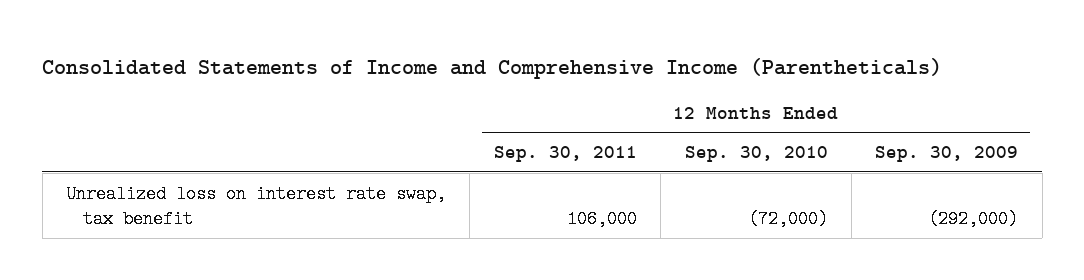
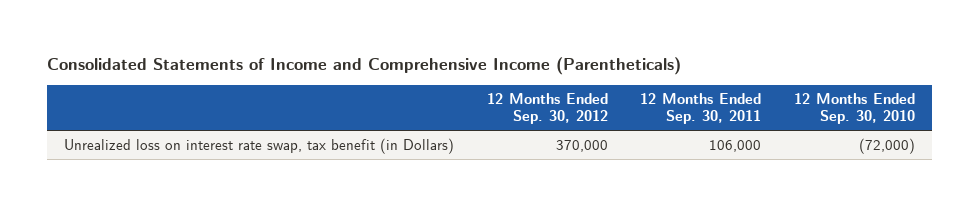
[875,146,1019,163] Sep. 30, 2009 -> none
none -> [486,93,608,125] 12 Months Ended Sep. 30, 2012
[66,184,447,229] Unrealized loss on interest rate swap, tax benefit -> [63,138,454,155] Unrealized loss on interest rate swap, tax benefit (in Dollars)

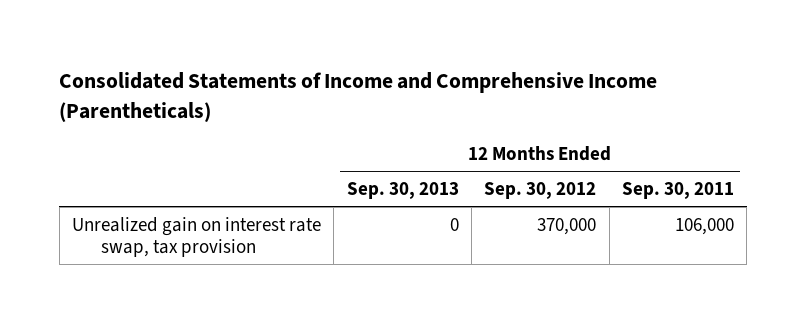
[794,93,916,125] 12 Months Ended Sep. 30, 2010 -> none
none -> [346,181,459,199] Sep. 30, 2013
[63,138,454,155] Unrealized loss on interest rate swap, tax benefit (in Dollars) -> [71,216,321,258] Unrealized gain on interest rate swap, tax provision

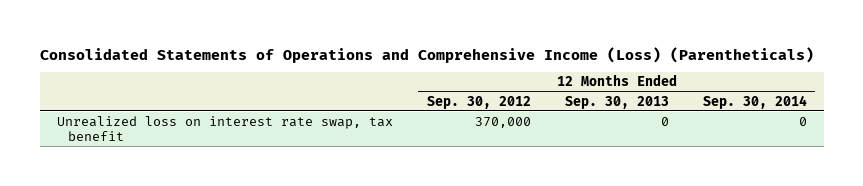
[59,72,658,122] Consolidated Statements of Income and Comprehensive Income (Parentheticals) -> [39,46,814,63] Consolidated Statements of Operations and Comprehensive Income (Loss) (Parentheticals)
[622,181,735,199] Sep. 30, 2011 -> none
none -> [702,94,807,109] Sep. 30, 2014
[71,216,321,258] Unrealized gain on interest rate swap, tax provision -> [56,116,393,142] Unrealized loss on interest rate swap, tax benefit

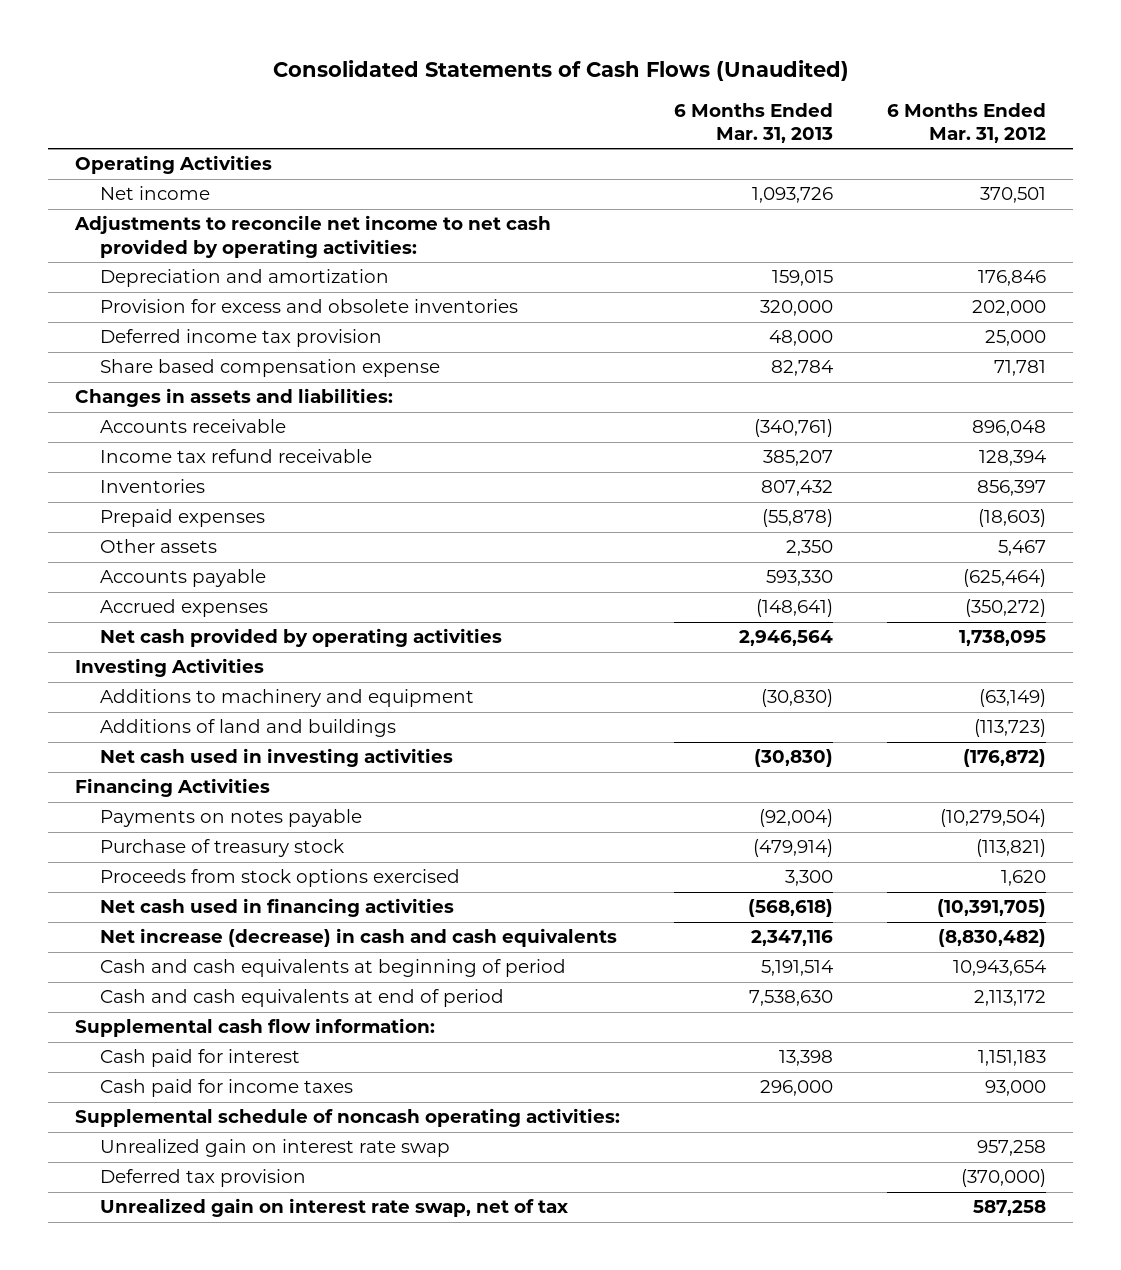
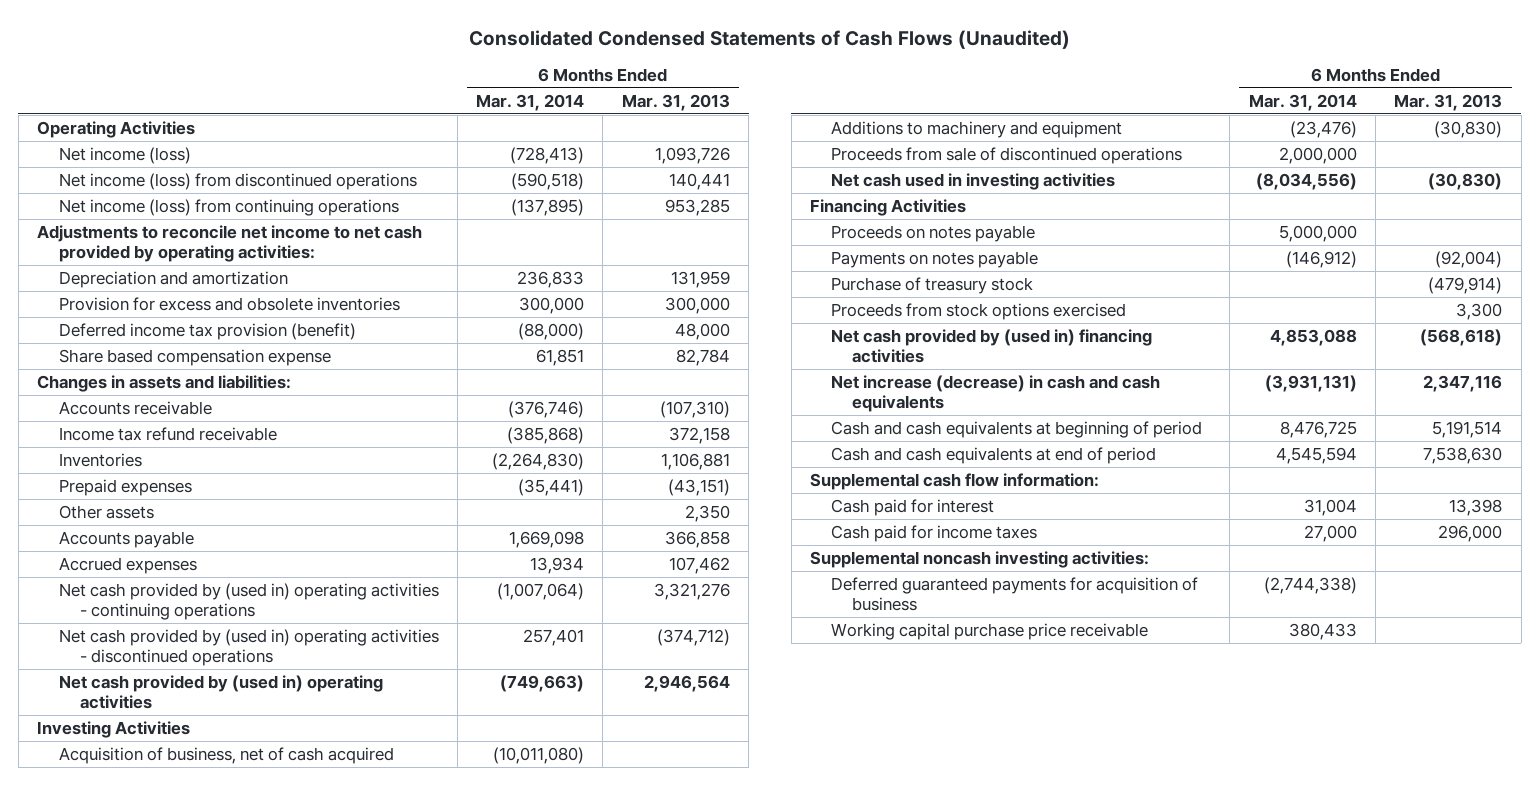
[272,59,849,81] Consolidated Statements of Cash Flows (Unaudited) -> [468,29,1070,49] Consolidated Condensed Statements of Cash Flows (Unaudited)
[886,102,1046,143] 6 Months Ended Mar. 31, 2012 -> none
none -> [476,93,585,111] Mar. 31, 2014
[100,186,211,201] Net income -> [58,147,191,165] Net income (loss)
none -> [58,173,417,191] Net income (loss) from discontinued operations
none -> [58,199,399,217] Net income (loss) from continuing operations
[772,270,834,287] 159,015 -> [670,271,730,289] 131,959
[760,300,834,317] 320,000 -> [664,297,730,315] 300,000
[100,329,383,348] Deferred income tax provision -> [58,323,356,341] Deferred income tax provision (benefit)
[754,419,834,438] (340,761) -> [659,401,730,419] (107,310)
[763,450,834,467] 385,207 -> [668,427,730,445] 372,158
[761,480,834,497] 807,432 -> [660,453,730,471] 1,106,881
[762,509,834,528] (55,878) -> [667,479,730,497] (43,151)
[766,570,834,587] 593,330 -> [664,531,730,549] 366,858
[756,599,834,618] (148,641) -> [668,557,730,575] 107,462
none -> [58,583,439,621] Net cash provided by (used in) operating activities - continuing operations
none -> [58,629,439,667] Net cash provided by (used in) operating activities - discontinued operations
[100,628,503,648] Net cash provided by operating activities -> [58,675,383,710] Net cash provided by (used in) operating activities
none -> [58,747,394,765] Acquisition of business, net of cash acquired
[100,719,397,738] Additions of land and buildings -> none
none -> [831,147,1183,165] Proceeds from sale of discontinued operations
none -> [831,225,1036,243] Proceeds on notes payable
[100,898,455,918] Net cash used in financing activities -> [831,329,1153,364] Net cash provided by (used in) financing activities
[75,1108,621,1128] Supplemental schedule of noncash operating activities: -> none
[100,1139,451,1158] Unrealized gain on interest rate swap -> none
[100,1169,307,1188] Deferred tax provision -> none
[100,1198,569,1218] Unrealized gain on interest rate swap, net of tax -> none
none -> [809,551,1149,569] Supplemental noncash investing activities:
none -> [831,577,1199,612] Deferred guaranteed payments for acquisition of business
none -> [831,623,1149,641] Working capital purchase price receivable

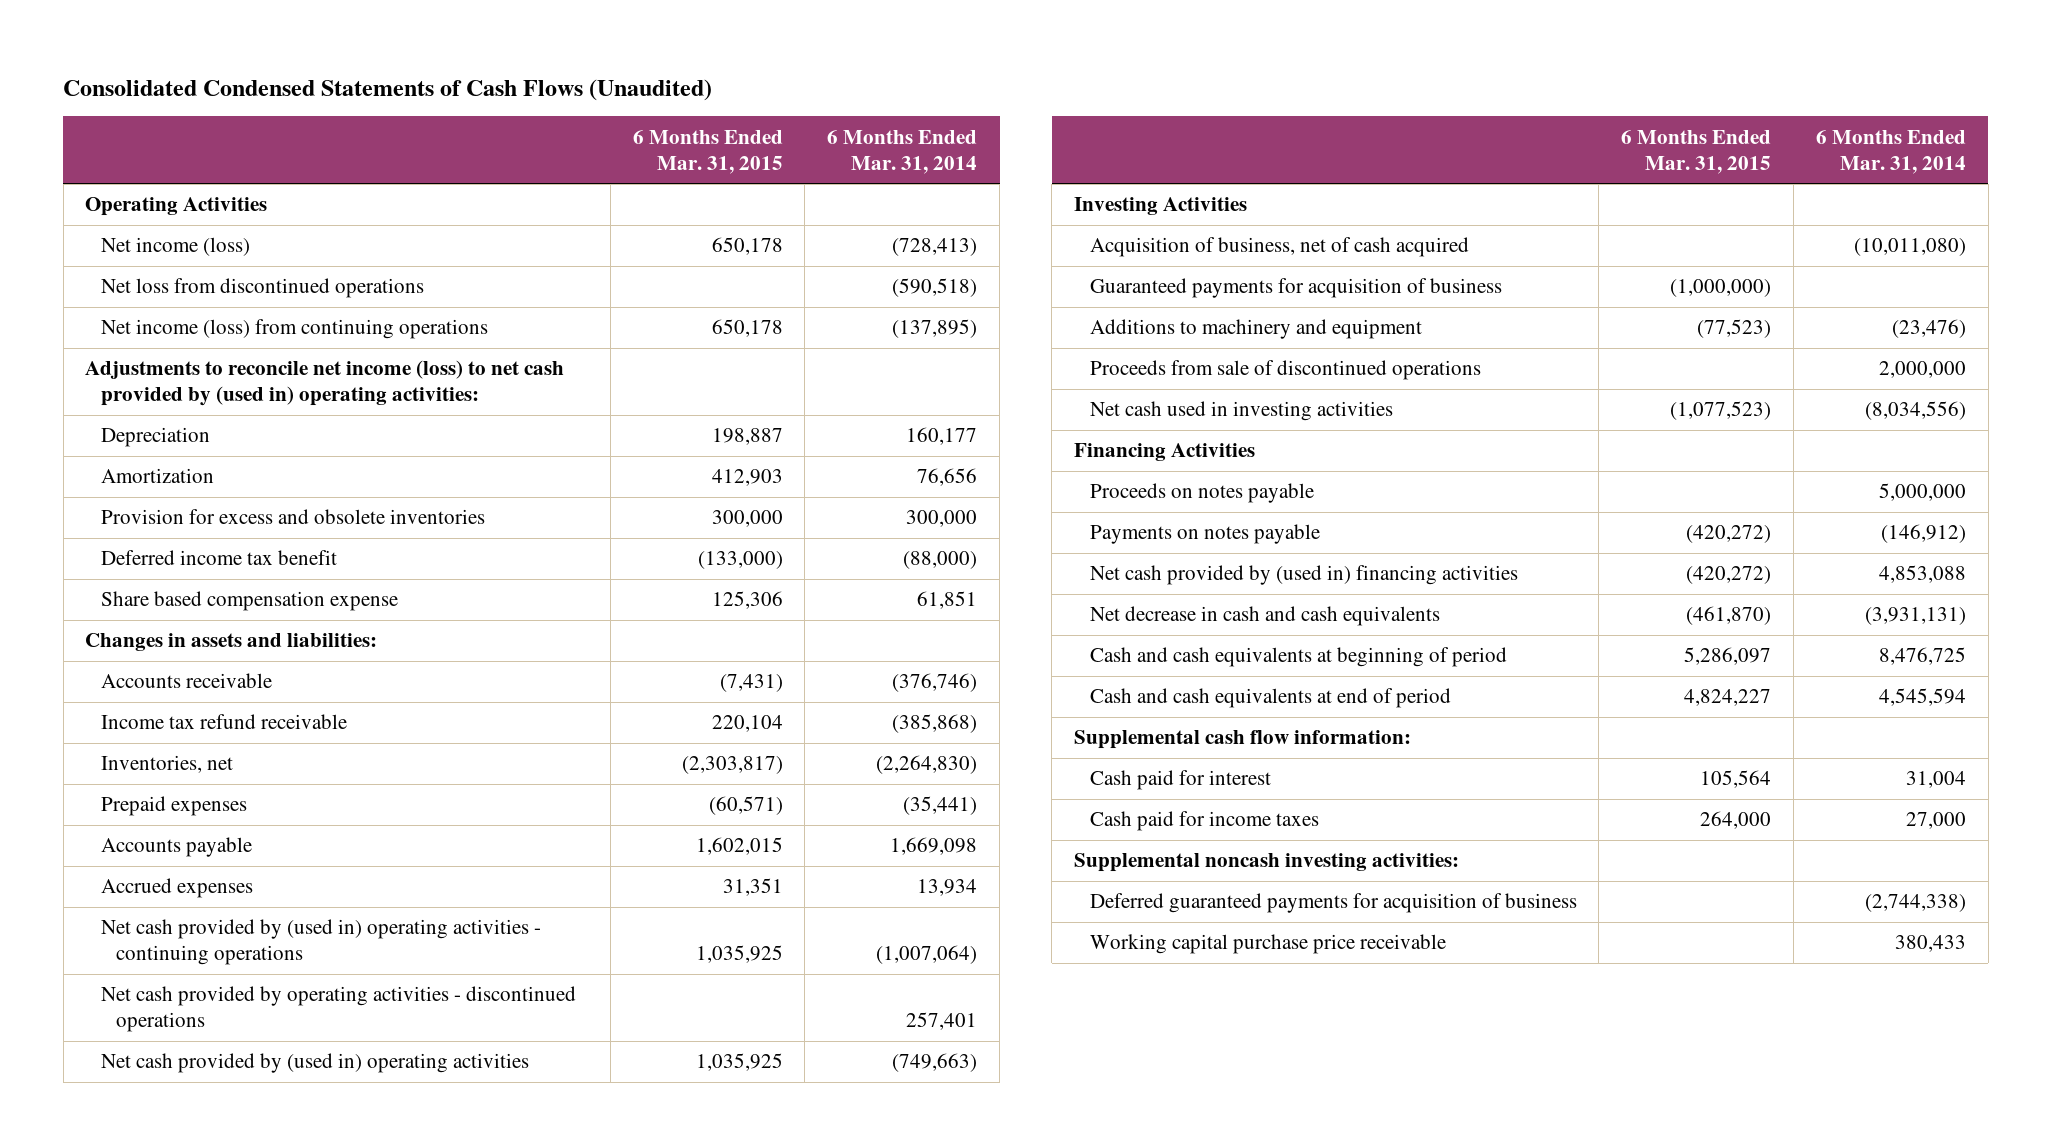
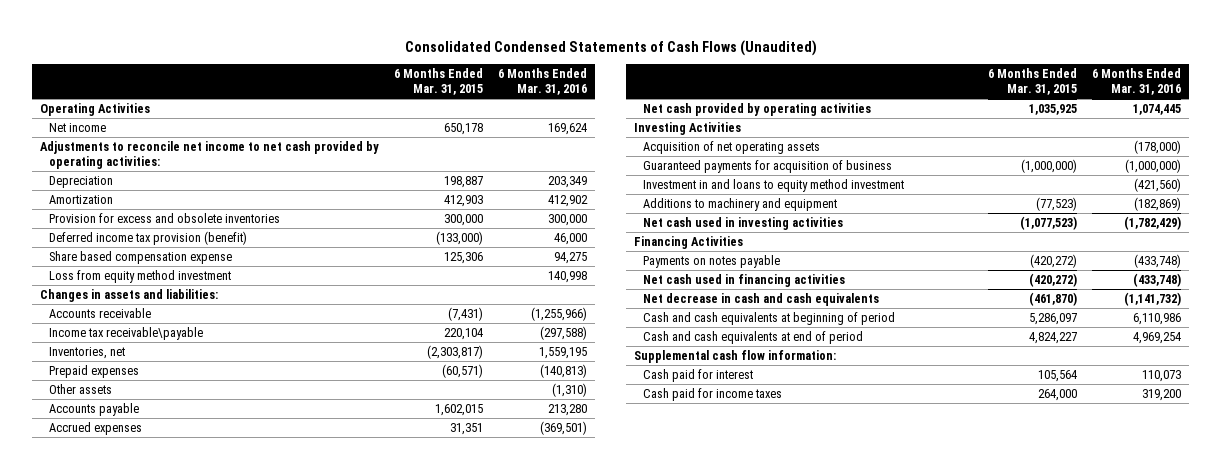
[827,129,978,174] 6 Months Ended Mar. 31, 2014 -> none
none -> [498,67,588,96] 6 Months Ended Mar. 31, 2016
[100,278,424,299] Net loss from discontinued operations -> none
[100,319,488,340] Net income (loss) from continuing operations -> none
[100,237,250,257] Net income (loss) -> [48,122,106,132] Net income
[85,360,565,407] Adjustments to reconcile net income (loss) to net cash provided by (used in) operating activities: -> [39,140,379,170] Adjustments to reconcile net income to net cash provided by operating activities:
[100,550,337,566] Deferred income tax benefit -> [48,230,247,245] Deferred income tax provision (benefit)
none -> [48,269,231,283] Loss from equity method investment
[100,714,347,730] Income tax refund receivable -> [48,326,203,340] Income tax receivable\payable
none -> [48,383,112,394] Other assets
[100,919,541,966] Net cash provided by (used in) operating activities - continuing operations -> none
[100,986,576,1033] Net cash provided by operating activities - discontinued operations -> none
[100,1053,529,1074] Net cash provided by (used in) operating activities -> [642,102,871,116] Net cash provided by operating activities
[1089,237,1469,258] Acquisition of business, net of cash acquired -> [642,140,820,154] Acquisition of net operating assets
none -> [642,178,904,192] Investment in and loans to equity method investment
[1089,360,1481,381] Proceeds from sale of discontinued operations -> none
[1089,483,1314,504] Proceeds on notes payable -> none
[1089,565,1518,586] Net cash provided by (used in) financing activities -> [642,273,845,287] Net cash used in financing activities
[1074,853,1460,873] Supplemental noncash investing activities: -> none
[1089,893,1577,914] Deferred guaranteed payments for acquisition of business -> none
[1089,934,1446,955] Working capital purchase price receivable -> none

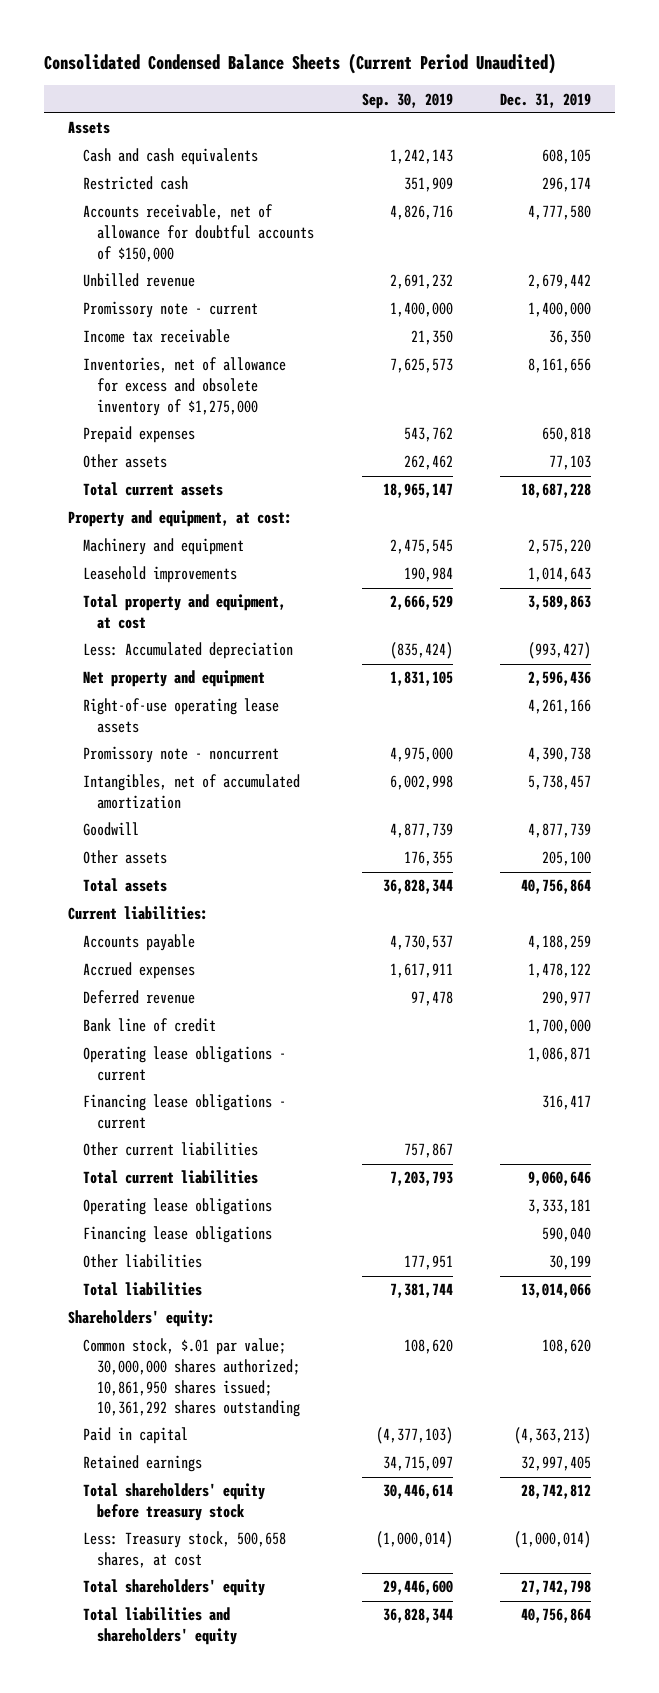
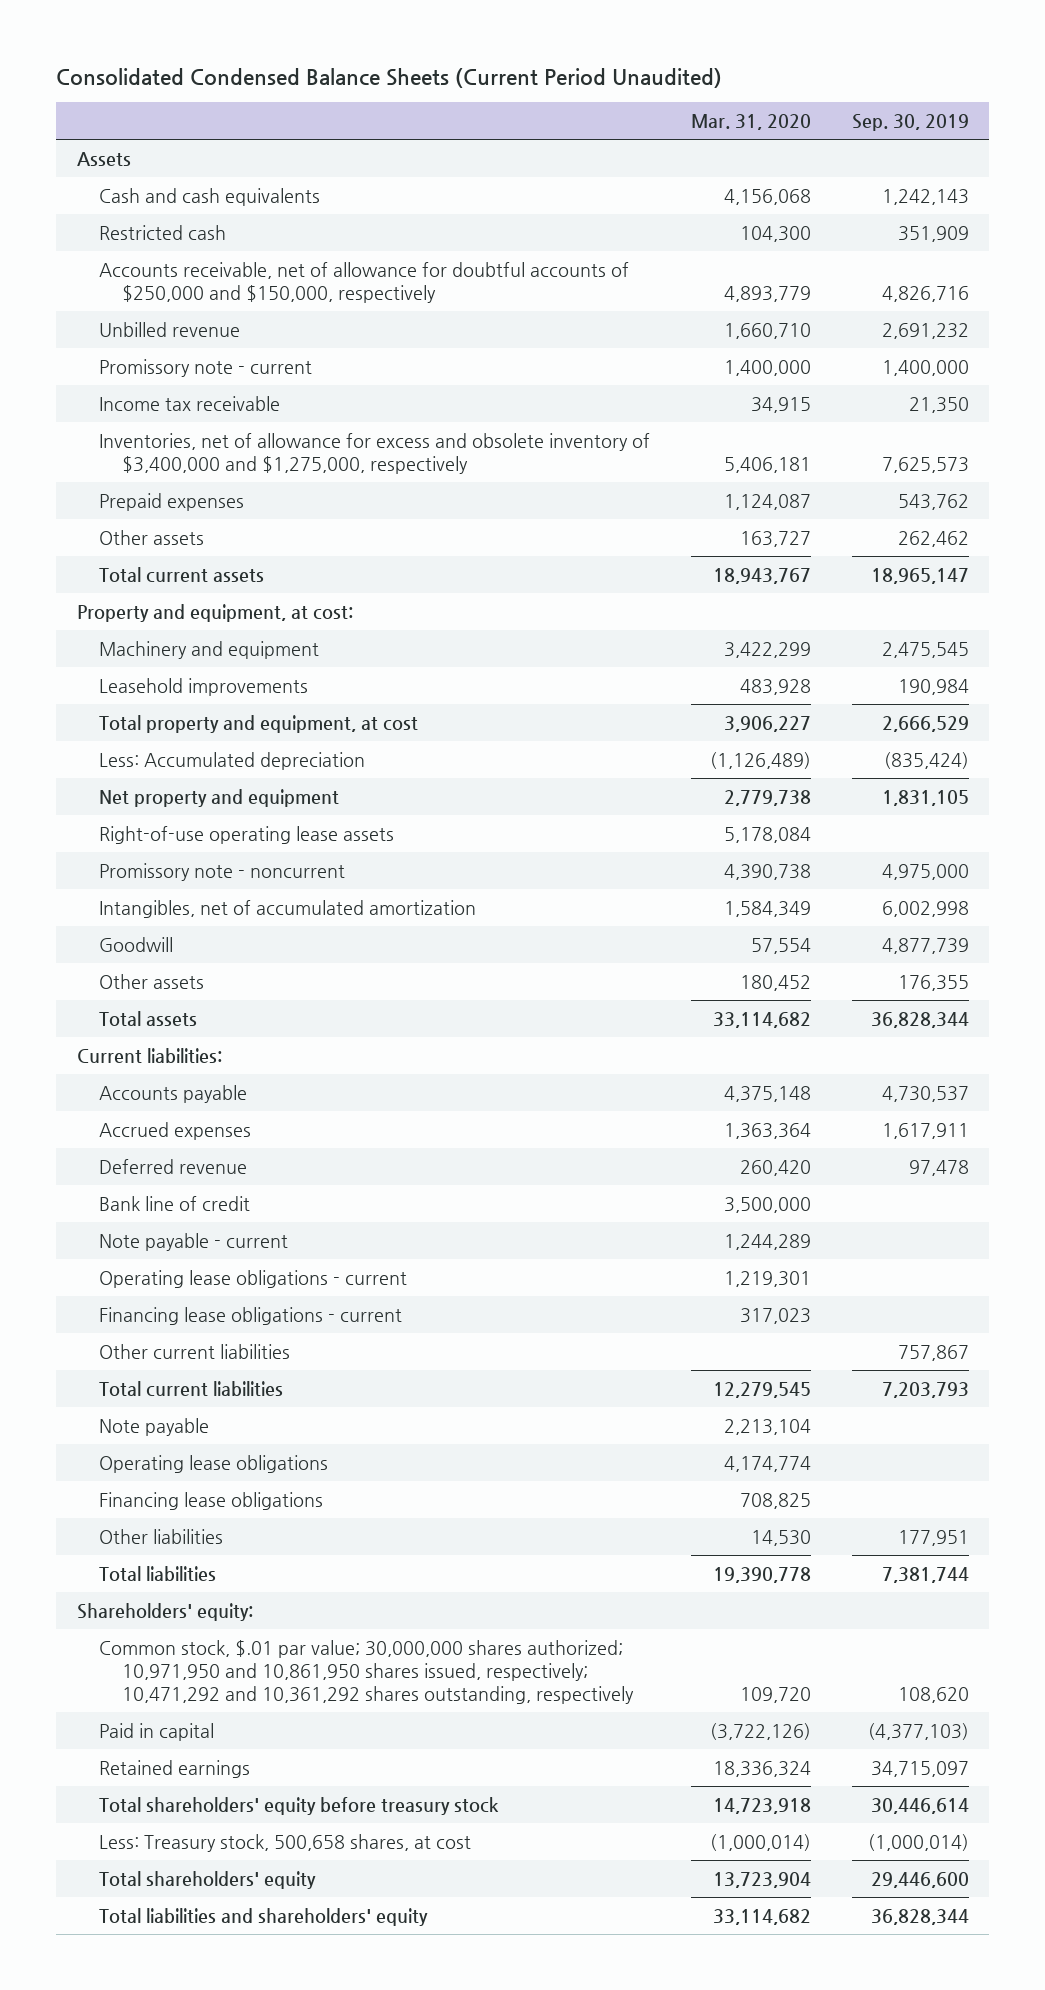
[500,92,592,108] Dec. 31, 2019 -> none
none -> [690,113,811,130] Mar. 31, 2020
[82,204,315,262] Accounts receivable, net of allowance for doubtful accounts of $150,000 -> [99,261,630,303] Accounts receivable, net of allowance for doubtful accounts of $250,000 and $150,000, respectively
[82,357,286,416] Inventories, net of allowance for excess and obsolete inventory of $1,275,000 -> [99,432,651,474] Inventories, net of allowance for excess and obsolete inventory of $3,400,000 and $1,275,000, respectively
none -> [99,1232,289,1251] Note payable - current
none -> [99,1417,210,1436] Note payable
[82,1338,301,1418] Common stock, $.01 par value; 30,000,000 shares authorized; 10,861,950 shares issued; 10,361,292 shares outstanding -> [99,1639,634,1704] Common stock, $.01 par value; 30,000,000 shares authorized; 10,971,950 and 10,861,950 shares issued, respectively; 10,471,292 and 10,361,292 shares outstanding, respectively

